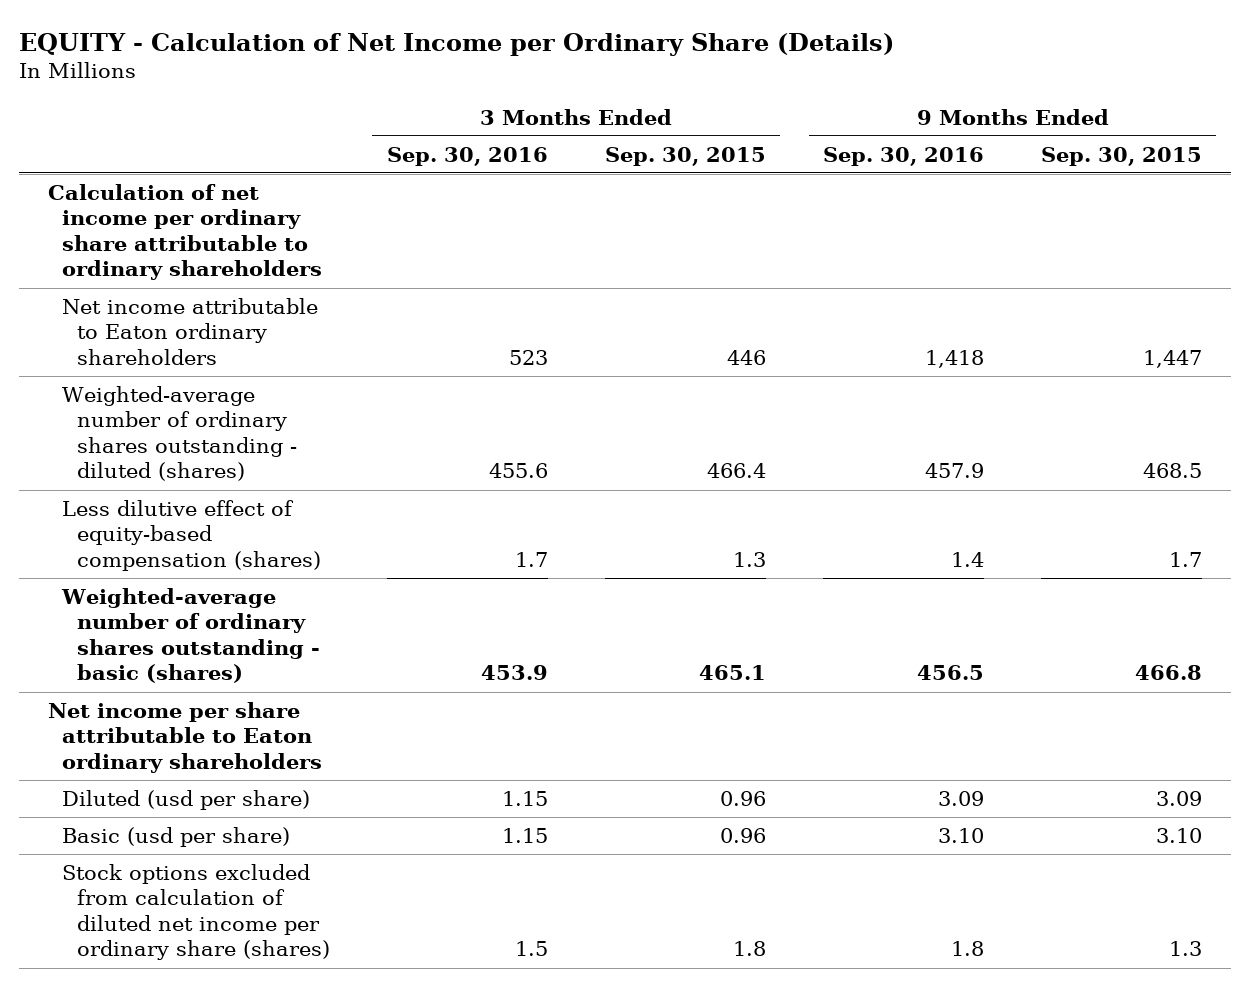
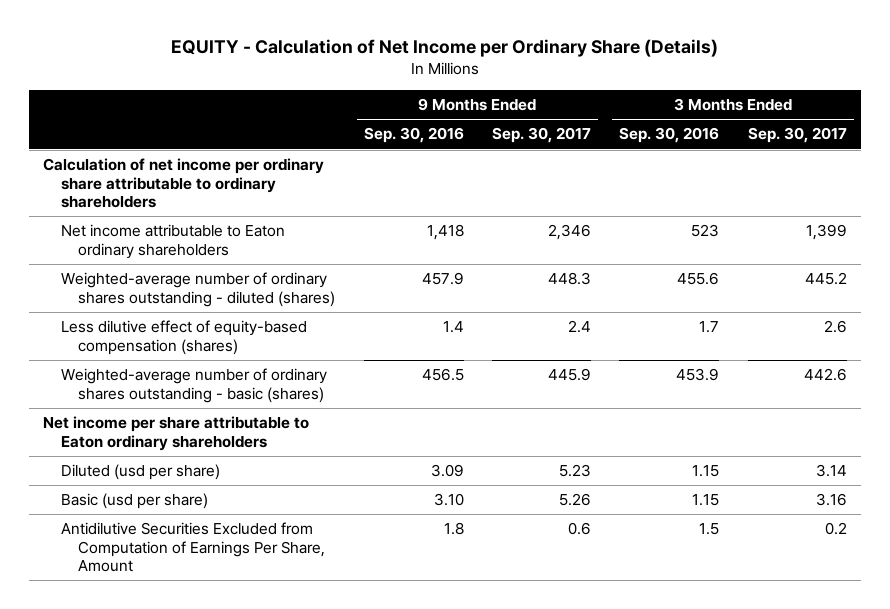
[604,146,766,166] Sep. 30, 2015 -> none
[1041,146,1203,166] Sep. 30, 2015 -> none
none -> [492,127,592,144] Sep. 30, 2017
none -> [747,127,847,144] Sep. 30, 2017
[62,863,330,961] Stock options excluded from calculation of diluted net income per ordinary share (shares) -> [60,522,326,572] Antidilutive Securities Excluded from Computation of Earnings Per Share, Amount

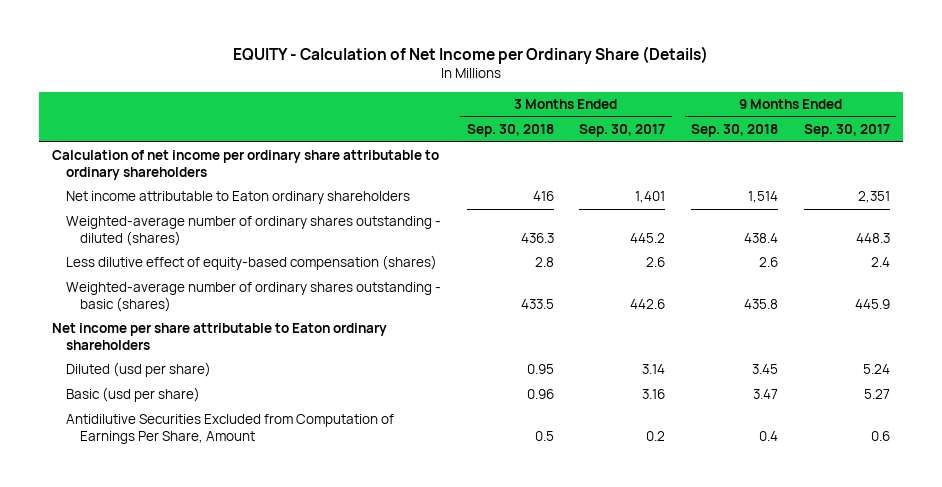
[363,127,464,144] Sep. 30, 2016 -> none
[619,127,720,144] Sep. 30, 2016 -> none
none -> [466,124,554,138] Sep. 30, 2018
none -> [691,124,779,138] Sep. 30, 2018
[548,224,592,241] 2,346 -> [857,191,890,204] 2,351
[805,224,847,241] 1,399 -> [635,191,666,204] 1,401
[559,464,592,478] 5.23 -> [862,364,890,375] 5.24
[559,493,592,507] 5.26 -> [863,389,890,400] 5.27

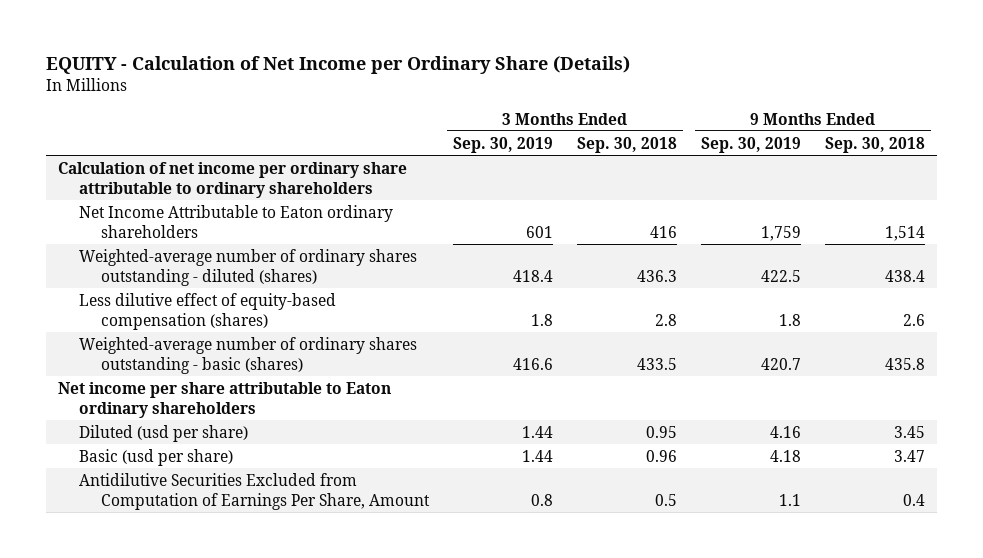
[579,124,666,138] Sep. 30, 2017 -> none
[803,124,890,138] Sep. 30, 2017 -> none
none -> [452,136,553,153] Sep. 30, 2019
none -> [700,136,801,153] Sep. 30, 2019
[65,191,410,205] Net income attributable to Eaton ordinary shareholders -> [79,204,394,238] Net Income Attributable to Eaton ordinary shareholders

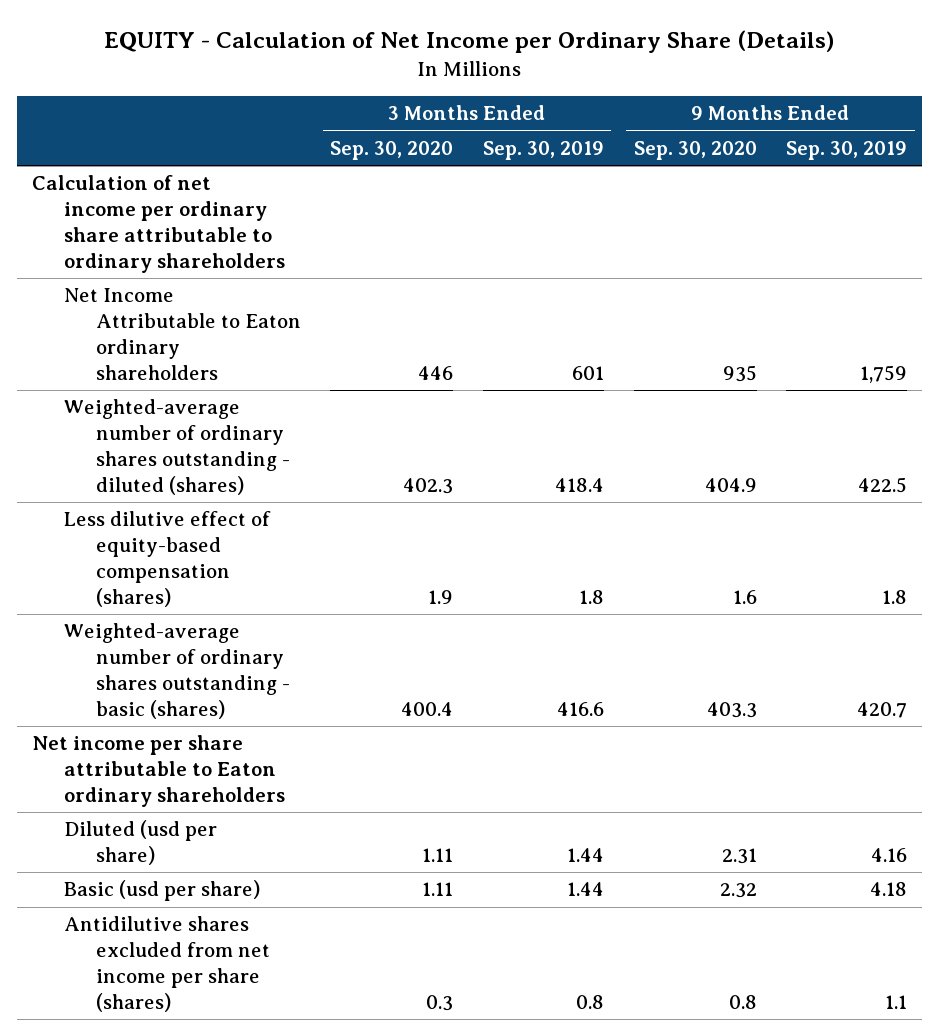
[576,136,677,153] Sep. 30, 2018 -> none
[824,136,925,153] Sep. 30, 2018 -> none
none -> [330,140,454,160] Sep. 30, 2020
none -> [633,140,757,160] Sep. 30, 2020
[79,472,430,510] Antidilutive Securities Excluded from Computation of Earnings Per Share, Amount -> [63,916,270,1012] Antidilutive shares excluded from net income per share (shares)

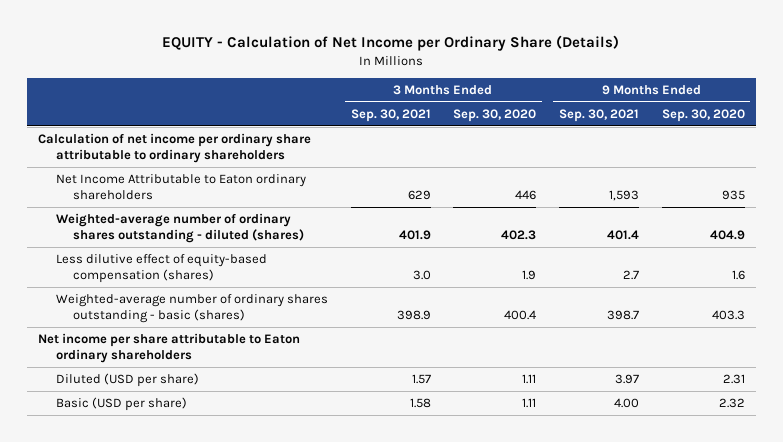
[482,140,604,160] Sep. 30, 2019 -> none
[786,140,908,160] Sep. 30, 2019 -> none
none -> [350,108,431,122] Sep. 30, 2021
none -> [558,108,639,122] Sep. 30, 2021
[63,916,270,1012] Antidilutive shares excluded from net income per share (shares) -> none
[63,820,217,866] Diluted (usd per share) -> [55,373,199,388] Diluted (USD per share)
[63,880,260,902] Basic (usd per share) -> [55,397,187,412] Basic (USD per share)

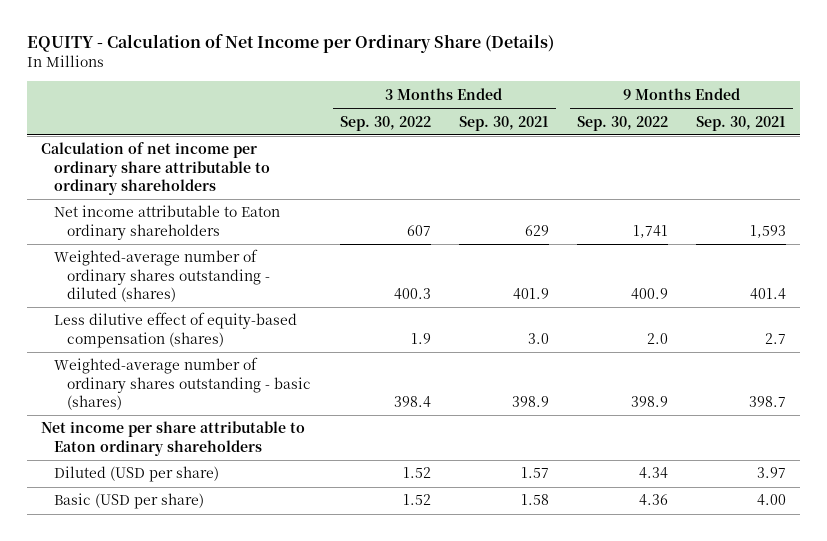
[453,108,537,122] Sep. 30, 2020 -> none
[661,108,745,122] Sep. 30, 2020 -> none
none -> [339,115,431,131] Sep. 30, 2022
none -> [576,115,668,131] Sep. 30, 2022
[55,174,306,201] Net Income Attributable to Eaton ordinary shareholders -> [54,205,281,240] Net income attributable to Eaton ordinary shareholders

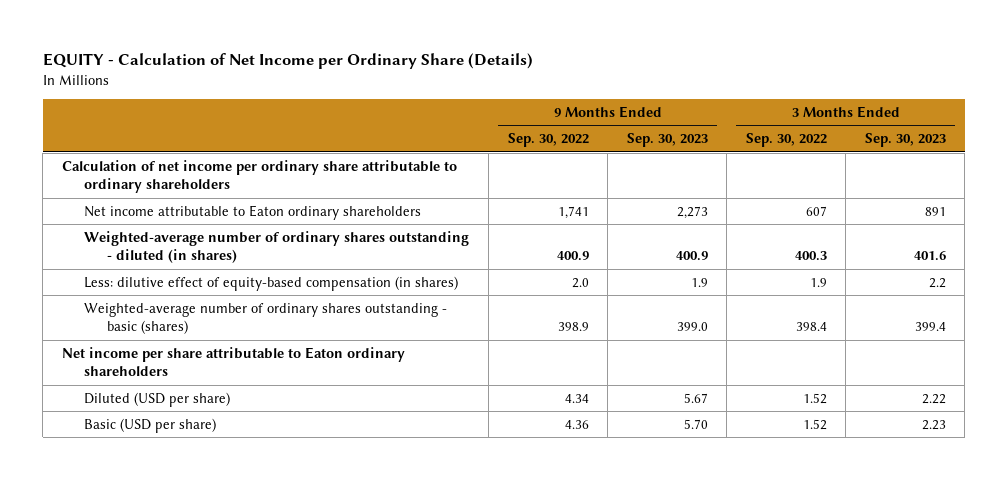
[458,115,549,131] Sep. 30, 2021 -> none
[696,115,787,131] Sep. 30, 2021 -> none
none -> [626,133,708,148] Sep. 30, 2023
none -> [864,133,946,148] Sep. 30, 2023
[54,249,271,302] Weighted-average number of ordinary shares outstanding - diluted (shares) -> [84,230,470,264] Weighted-average number of ordinary shares outstanding - diluted (in shares)
[54,312,298,348] Less dilutive effect of equity-based compensation (shares) -> [84,275,459,291] Less: dilutive effect of equity-based compensation (in shares)

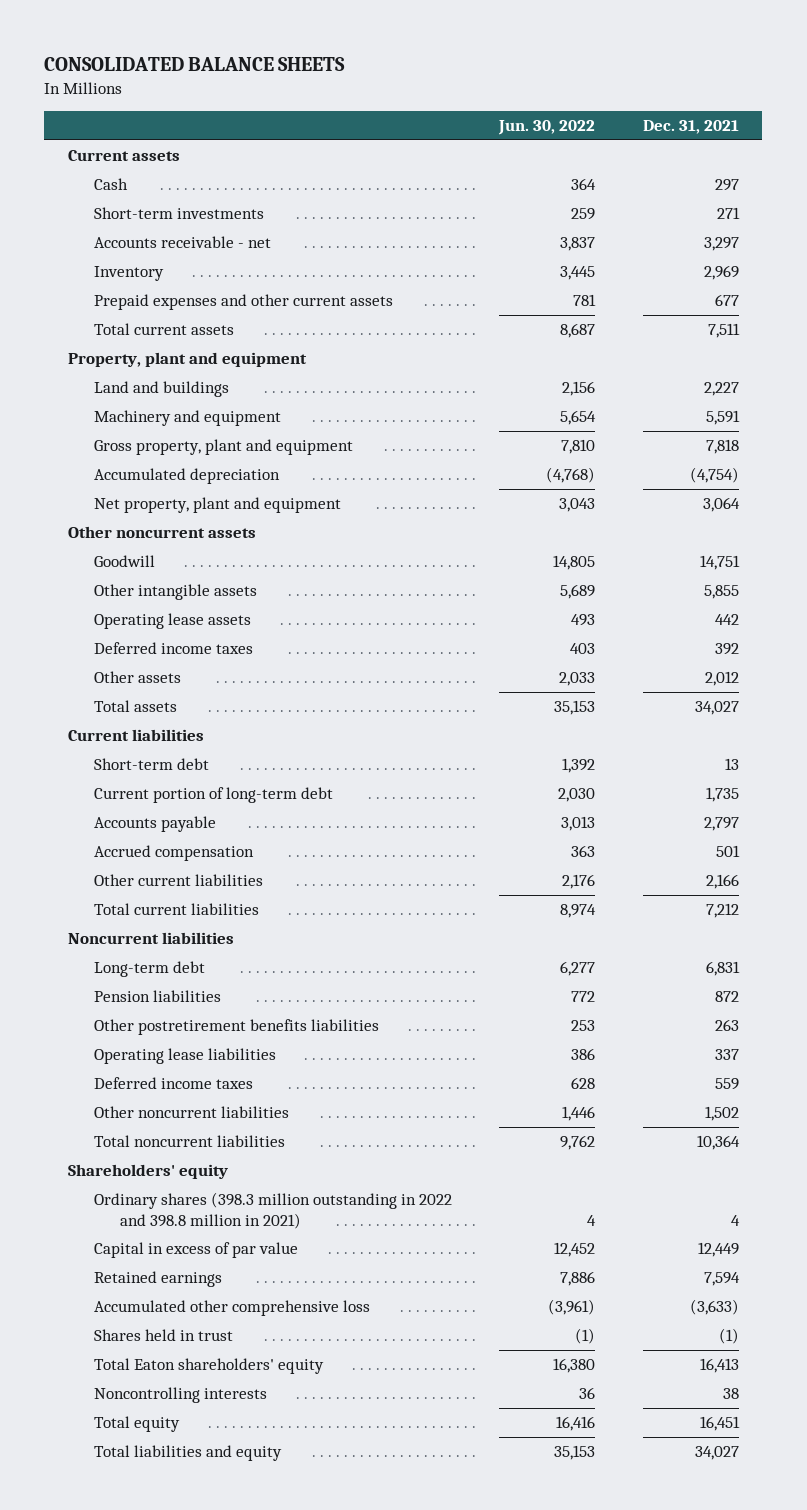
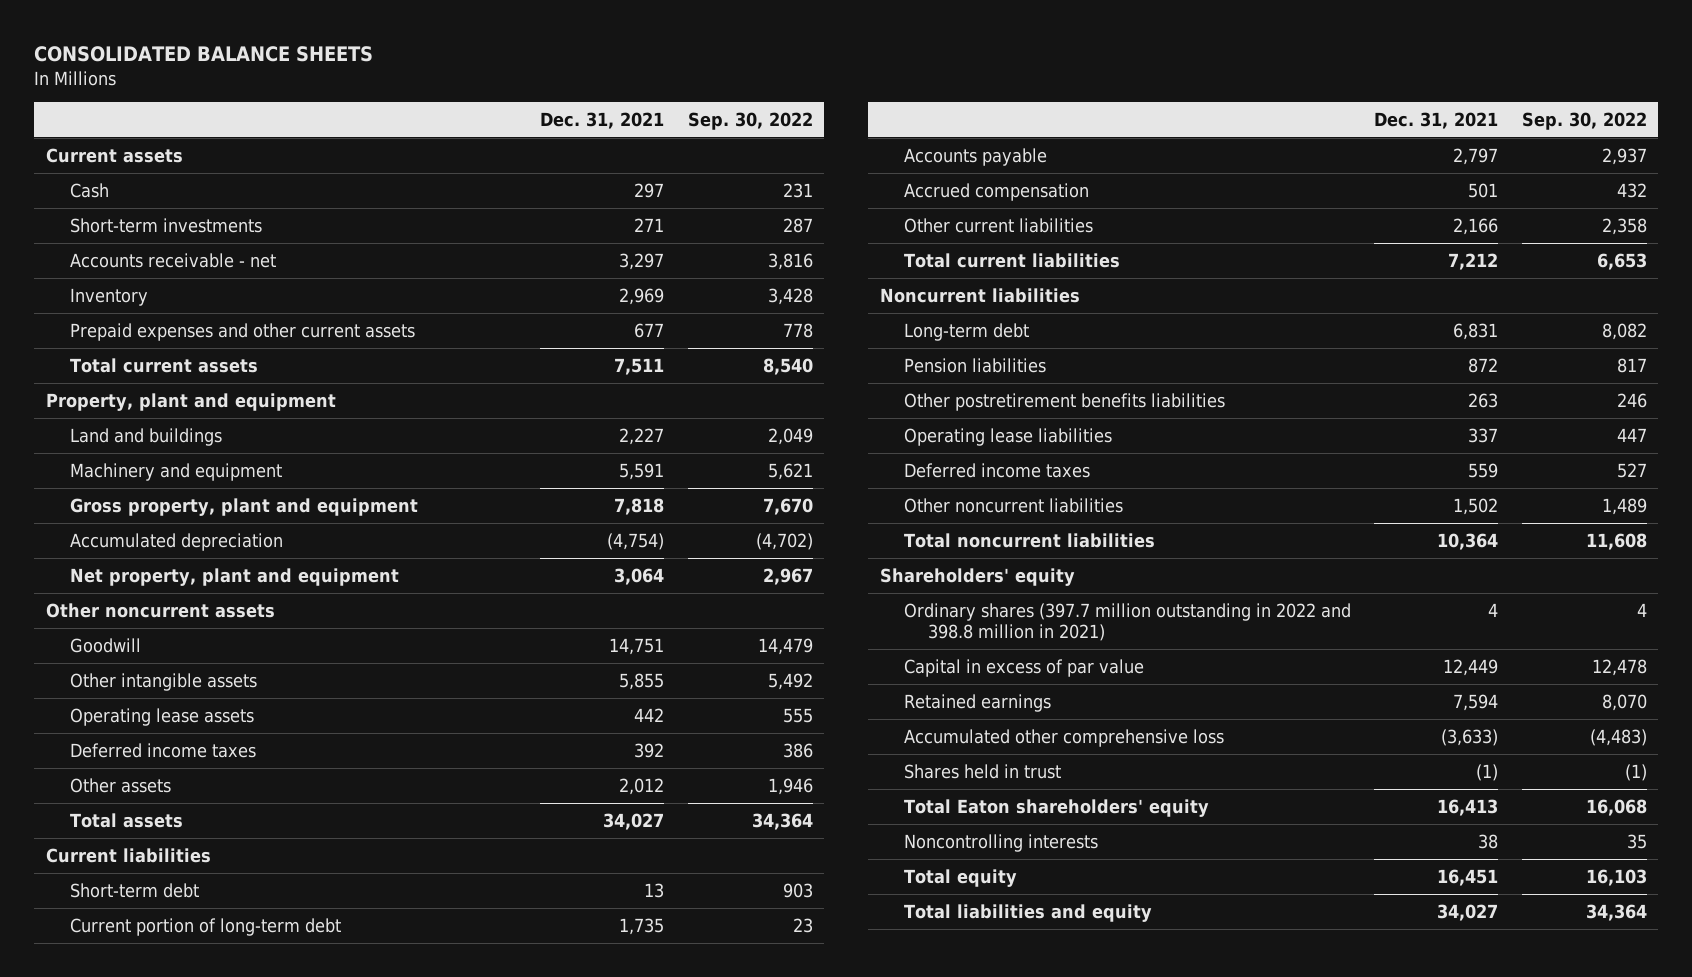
[498,119,596,135] Jun. 30, 2022 -> none
none -> [687,111,813,130] Sep. 30, 2022
[94,1192,453,1229] Ordinary shares (398.3 million outstanding in 2022 and 398.8 million in 2021) -> [903,602,1351,642] Ordinary shares (397.7 million outstanding in 2022 and 398.8 million in 2021)

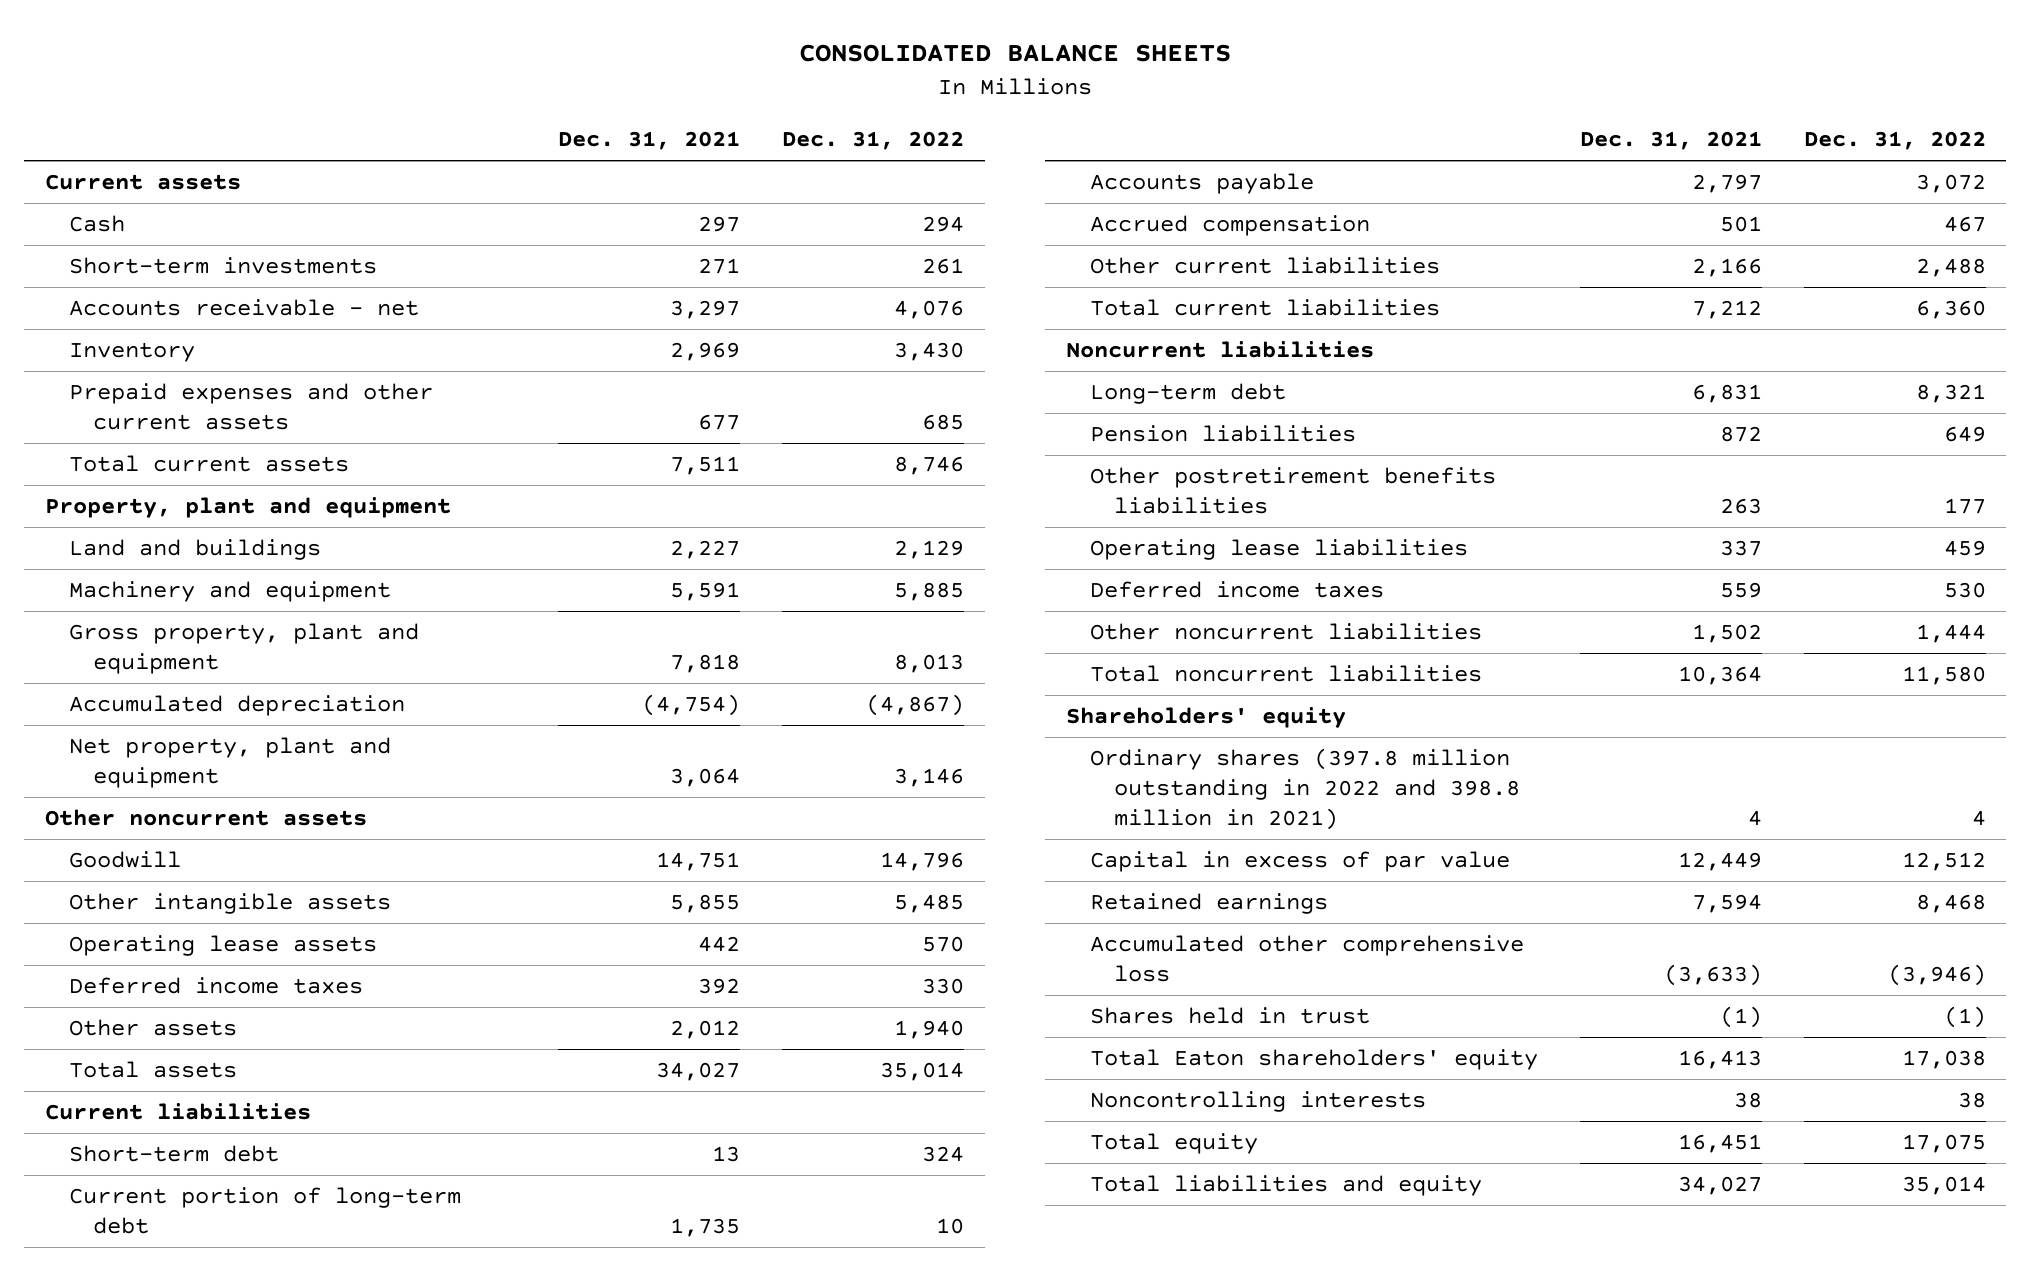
[687,111,813,130] Sep. 30, 2022 -> none
none -> [782,131,965,151] Dec. 31, 2022
[903,602,1351,642] Ordinary shares (397.7 million outstanding in 2022 and 398.8 million in 2021) -> [1090,748,1521,830] Ordinary shares (397.8 million outstanding in 2022 and 398.8 million in 2021)

